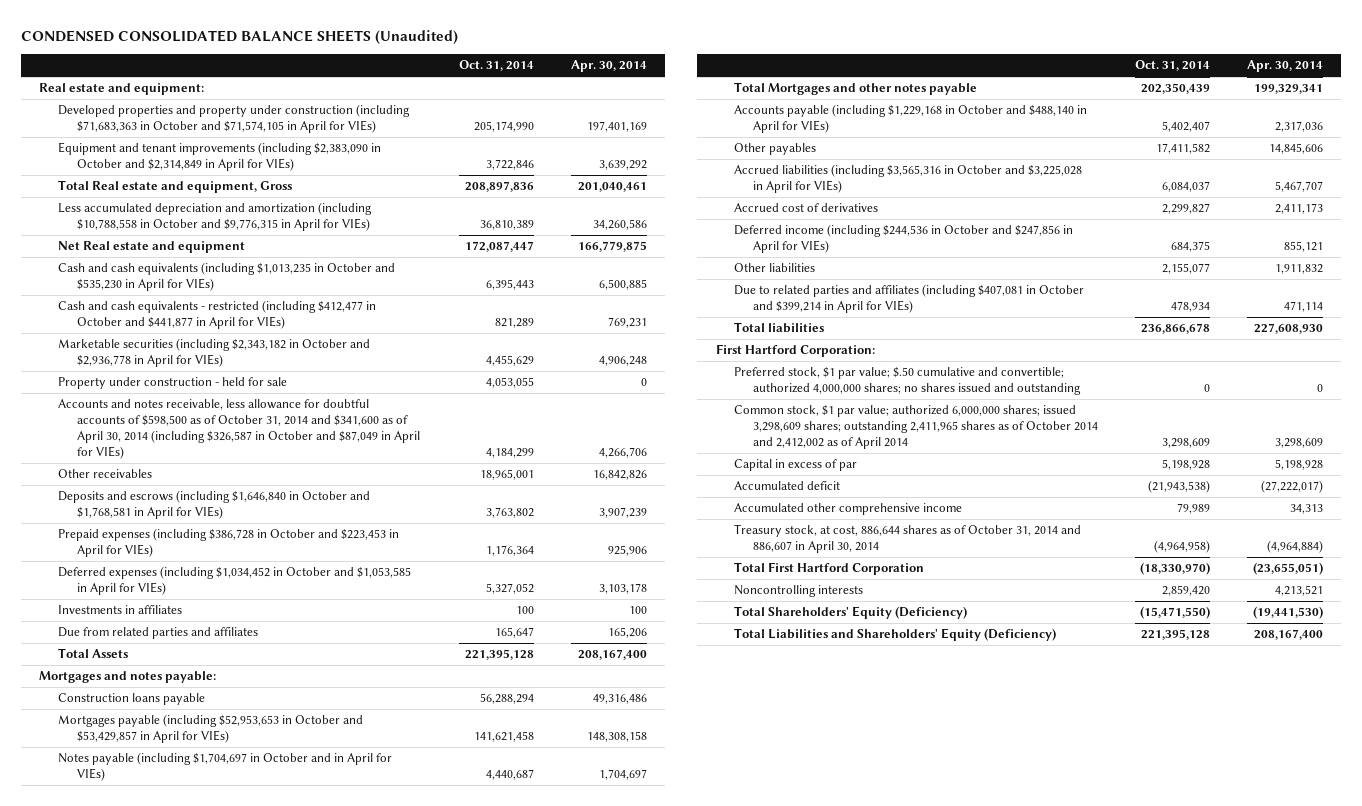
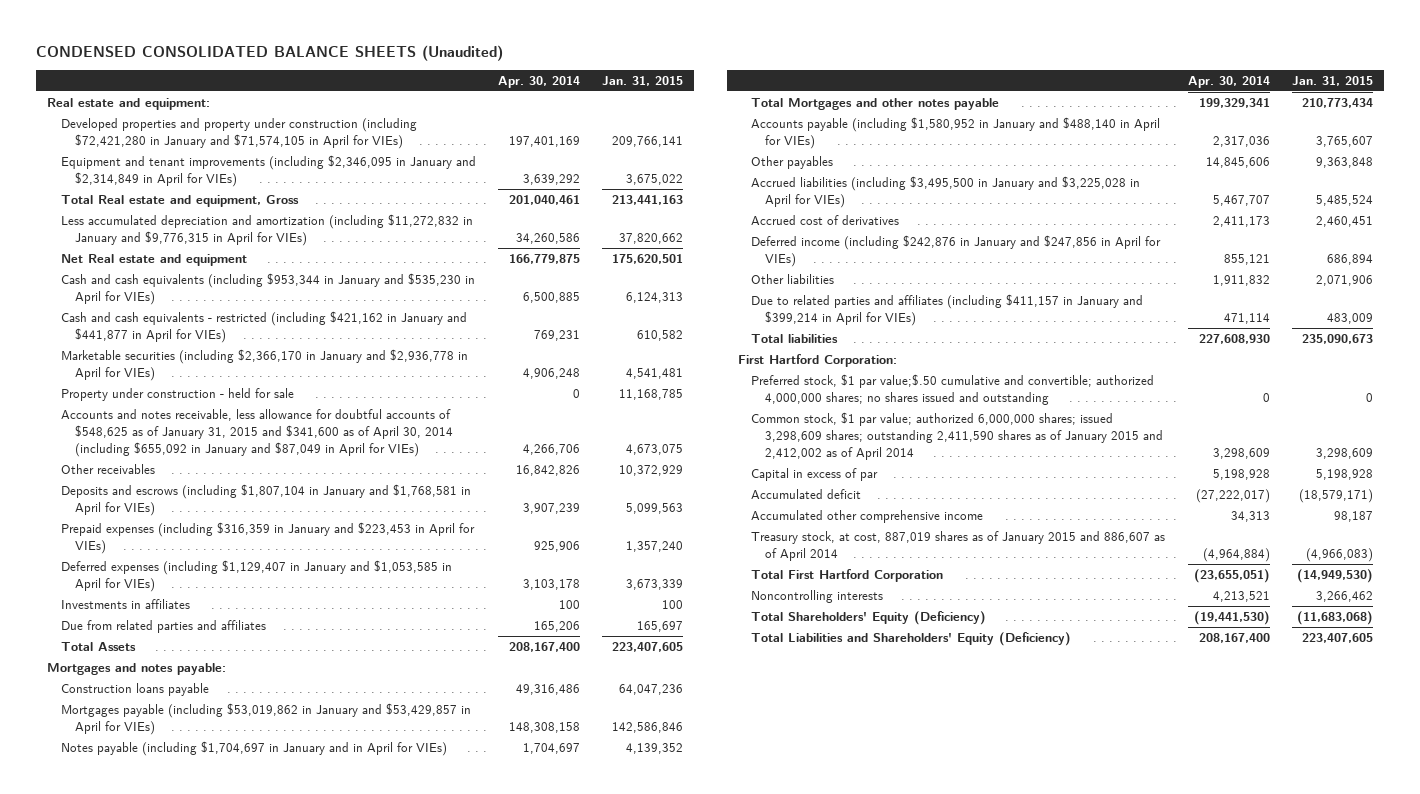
[458,60,534,72] Oct. 31, 2014 -> none
none -> [601,75,683,86] Jan. 31, 2015
[58,104,411,134] Developed properties and property under construction (including $71,683,363 in October and $71,574,105 in April for VIEs) -> [61,117,418,149] Developed properties and property under construction (including $72,421,280 in January and $71,574,105 in April for VIEs)
[58,142,382,172] Equipment and tenant improvements (including $2,383,090 in October and $2,314,849 in April for VIEs) -> [61,154,477,187] Equipment and tenant improvements (including $2,346,095 in January and $2,314,849 in April for VIEs)
[58,202,373,232] Less accumulated depreciation and amortization (including $10,788,558 in October and $9,776,315 in April for VIEs) -> [61,213,474,246] Less accumulated depreciation and amortization (including $11,272,832 in January and $9,776,315 in April for VIEs)
[58,262,396,292] Cash and cash equivalents (including $1,013,235 in October and $535,230 in April for VIEs) -> [61,272,476,305] Cash and cash equivalents (including $953,344 in January and $535,230 in April for VIEs)
[58,300,377,330] Cash and cash equivalents - restricted (including $412,477 in October and $441,877 in April for VIEs) -> [61,310,468,343] Cash and cash equivalents - restricted (including $421,162 in January and $441,877 in April for VIEs)
[58,338,371,368] Marketable securities (including $2,343,182 in October and $2,936,778 in April for VIEs) -> [61,348,469,381] Marketable securities (including $2,366,170 in January and $2,936,778 in April for VIEs)
[58,399,421,459] Accounts and notes receivable, less allowance for doubtful accounts of $598,500 as of October 31, 2014 and $341,600 as of April 30, 2014 (including $326,587 in October and $87,049 in April for VIEs) -> [61,408,454,457] Accounts and notes receivable, less allowance for doubtful accounts of $548,625 as of January 31, 2015 and $341,600 as of April 30, 2014 (including $655,092 in January and $87,049 in April for VIEs)
[58,490,371,520] Deposits and escrows (including $1,646,840 in October and $1,768,581 in April for VIEs) -> [61,483,472,516] Deposits and escrows (including $1,807,104 in January and $1,768,581 in April for VIEs)
[58,528,400,558] Prepaid expenses (including $386,728 in October and $223,453 in April for VIEs) -> [61,521,476,554] Prepaid expenses (including $316,359 in January and $223,453 in April for VIEs)
[58,566,412,596] Deferred expenses (including $1,034,452 in October and $1,053,585 in April for VIEs) -> [61,559,453,592] Deferred expenses (including $1,129,407 in January and $1,053,585 in April for VIEs)
[58,714,364,744] Mortgages payable (including $52,953,653 in October and $53,429,857 in April for VIEs) -> [61,702,472,735] Mortgages payable (including $53,019,862 in January and $53,429,857 in April for VIEs)
[58,752,393,782] Notes payable (including $1,704,697 in October and in April for VIEs) -> [61,740,448,756] Notes payable (including $1,704,697 in January and in April for VIEs)
[734,104,1088,134] Accounts payable (including $1,229,168 in October and $488,140 in April for VIEs) -> [751,116,1161,149] Accounts payable (including $1,580,952 in January and $488,140 in April for VIEs)
[734,164,1083,194] Accrued liabilities (including $3,565,316 in October and $3,225,028 in April for VIEs) -> [751,175,1141,208] Accrued liabilities (including $3,495,500 in January and $3,225,028 in April for VIEs)
[734,224,1074,254] Deferred income (including $244,536 in October and $247,856 in April for VIEs) -> [751,234,1162,267] Deferred income (including $242,876 in January and $247,856 in April for VIEs)
[734,284,1085,314] Due to related parties and affiliates (including $407,081 in October and $399,214 in April for VIEs) -> [751,293,1144,326] Due to related parties and affiliates (including $411,157 in January and $399,214 in April for VIEs)
[734,367,1082,396] Preferred stock, $1 par value; $.50 cumulative and convertible; authorized 4,000,000 shares; no shares issued and outstanding -> [751,373,1155,405] Preferred stock, $1 par value;$.50 cumulative and convertible; authorized 4,000,000 shares; no shares issued and outstanding
[734,405,1099,449] Common stock, $1 par value; authorized 6,000,000 shares; issued 3,298,609 shares; outstanding 2,411,965 shares as of October 2014 and 2,412,002 as of April 2014 -> [751,411,1164,460] Common stock, $1 par value; authorized 6,000,000 shares; issued 3,298,609 shares; outstanding 2,411,590 shares as of January 2015 and 2,412,002 as of April 2014
[734,524,1082,554] Treasury stock, at cost, 886,644 shares as of October 31, 2014 and 886,607 in April 30, 2014 -> [751,530,1166,561] Treasury stock, at cost, 887,019 shares as of January 2015 and 886,607 as of April 2014

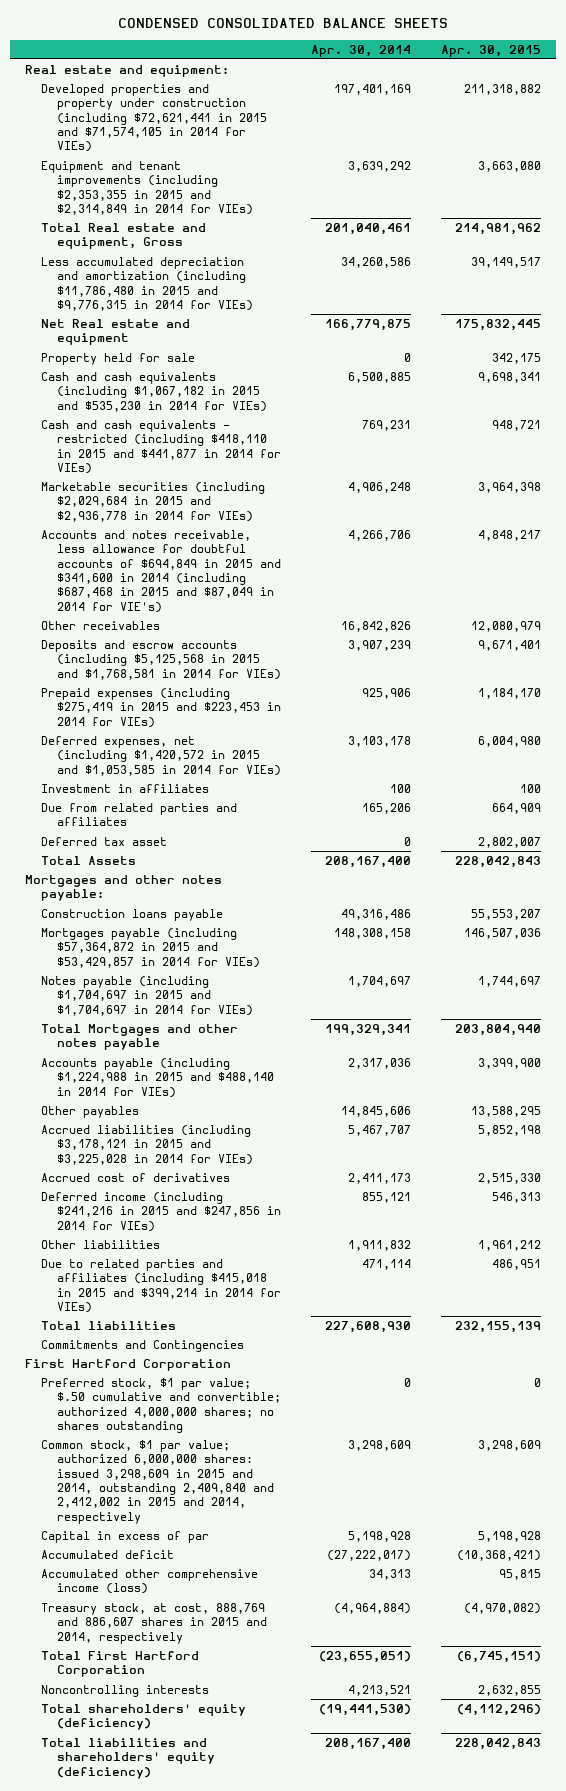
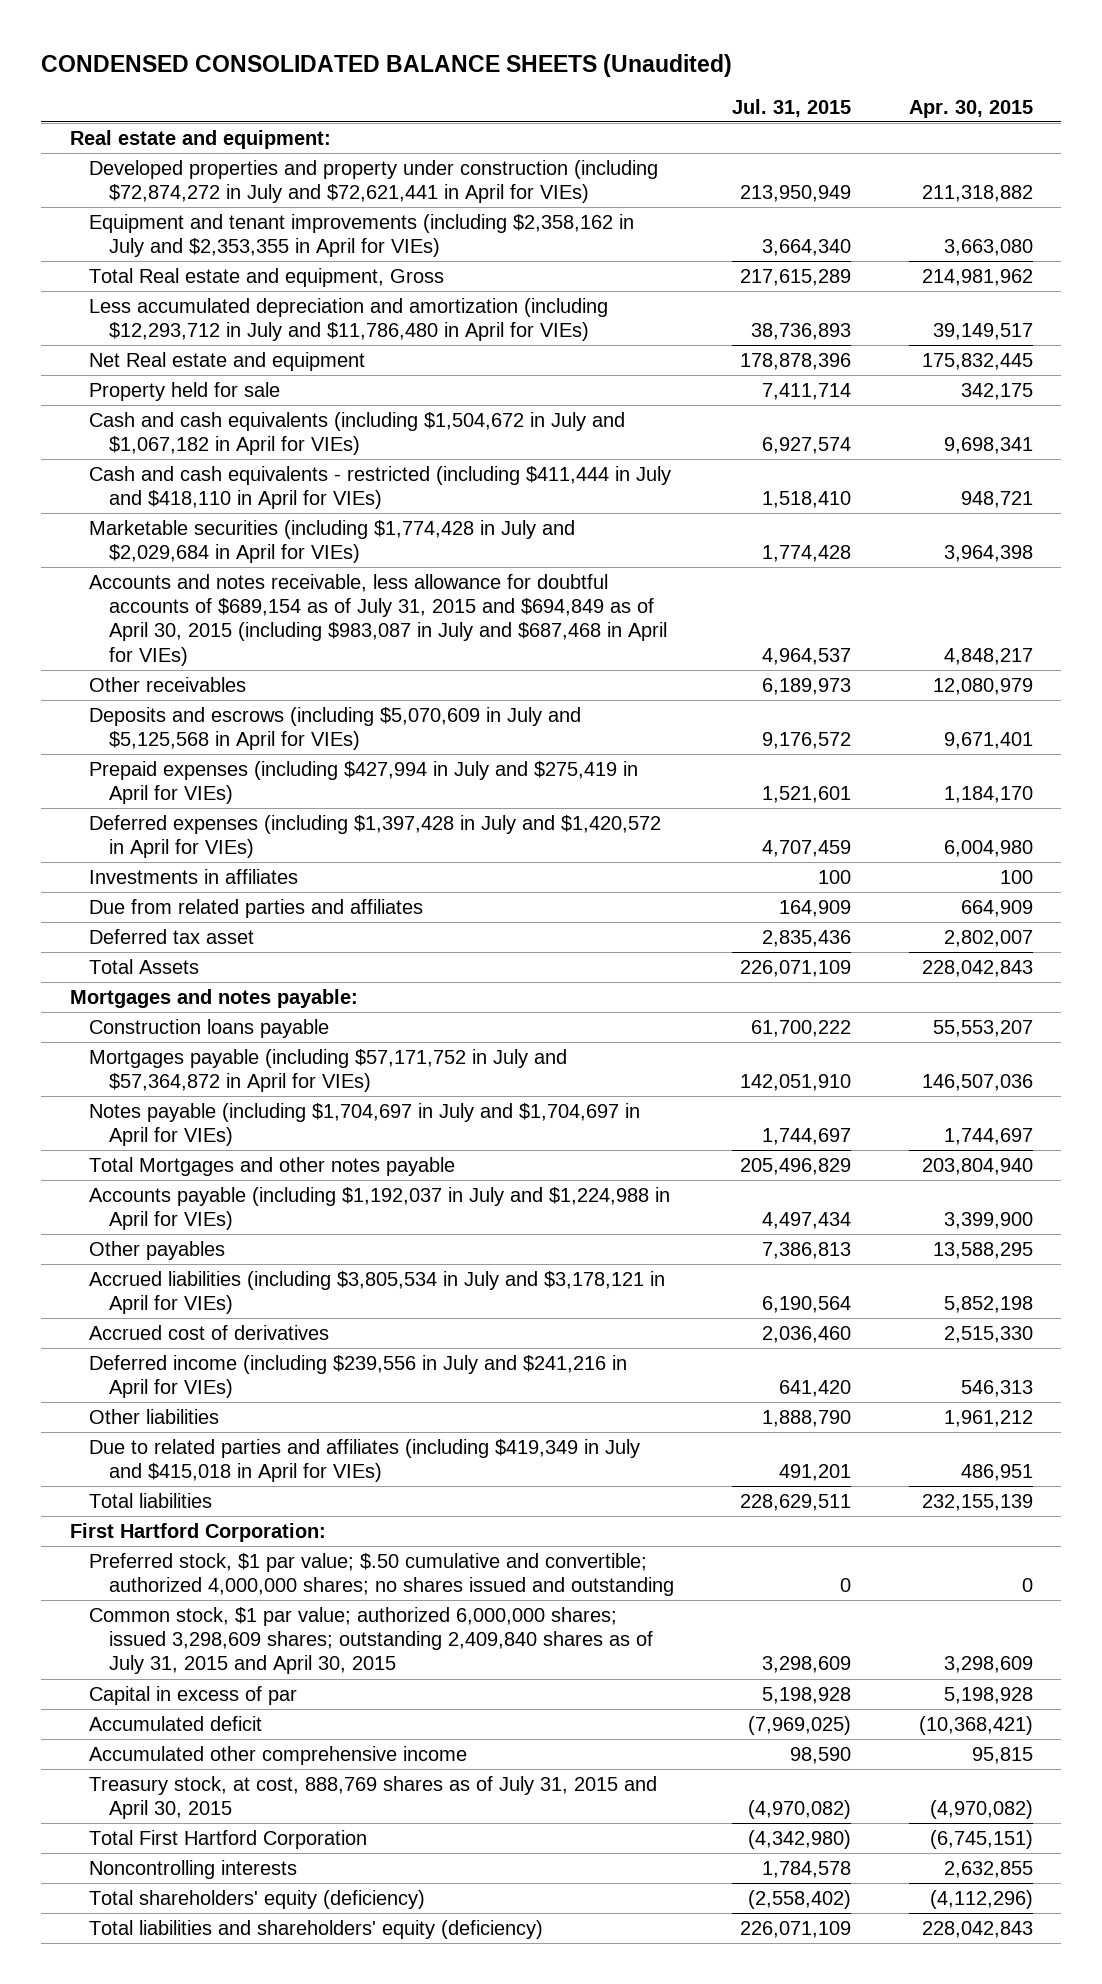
[118,18,449,29] CONDENSED CONSOLIDATED BALANCE SHEETS -> [40,53,732,77] CONDENSED CONSOLIDATED BALANCE SHEETS (Unaudited)
[310,44,411,57] Apr. 30, 2014 -> none
none -> [731,98,851,117] Jul. 31, 2015
[41,84,267,153] Developed properties and property under construction (including $72,621,441 in 2015 and $71,574,105 in 2014 for VIEs) -> [89,159,659,204] Developed properties and property under construction (including $72,874,272 in July and $72,621,441 in April for VIEs)
[41,161,253,216] Equipment and tenant improvements (including $2,353,355 in 2015 and $2,314,849 in 2014 for VIEs) -> [89,213,635,258] Equipment and tenant improvements (including $2,358,162 in July and $2,353,355 in April for VIEs)
[41,257,253,312] Less accumulated depreciation and amortization (including $11,786,480 in 2015 and $9,776,315 in 2014 for VIEs) -> [89,297,609,342] Less accumulated depreciation and amortization (including $12,293,712 in July and $11,786,480 in April for VIEs)
[41,372,267,412] Cash and cash equivalents (including $1,067,182 in 2015 and $535,230 in 2014 for VIEs) -> [89,411,626,456] Cash and cash equivalents (including $1,504,672 in July and $1,067,182 in April for VIEs)
[41,420,281,475] Cash and cash equivalents - restricted (including $418,110 in 2015 and $441,877 in 2014 for VIEs) -> [89,465,672,510] Cash and cash equivalents - restricted (including $411,444 in July and $418,110 in April for VIEs)
[41,482,266,522] Marketable securities (including $2,029,684 in 2015 and $2,936,778 in 2014 for VIEs) -> [89,519,576,564] Marketable securities (including $1,774,428 in July and $2,029,684 in April for VIEs)
[41,530,281,613] Accounts and notes receivable, less allowance for doubtful accounts of $694,849 in 2015 and $341,600 in 2014 (including $687,468 in 2015 and $87,049 in 2014 for VIE's) -> [89,573,667,666] Accounts and notes receivable, less allowance for doubtful accounts of $689,154 as of July 31, 2015 and $694,849 as of April 30, 2015 (including $983,087 in July and $687,468 in April for VIEs)
[41,640,281,680] Deposits and escrow accounts (including $5,125,568 in 2015 and $1,768,581 in 2014 for VIEs) -> [89,706,582,751] Deposits and escrows (including $5,070,609 in July and $5,125,568 in April for VIEs)
[41,688,281,728] Prepaid expenses (including $275,419 in 2015 and $223,453 in 2014 for VIEs) -> [89,760,639,805] Prepaid expenses (including $427,994 in July and $275,419 in April for VIEs)
[41,736,281,776] Deferred expenses, net (including $1,420,572 in 2015 and $1,053,585 in 2014 for VIEs) -> [89,814,662,859] Deferred expenses (including $1,397,428 in July and $1,420,572 in April for VIEs)
[41,784,210,794] Investment in affiliates -> [89,868,299,884] Investments in affiliates
[25,875,223,902] Mortgages and other notes payable: -> [69,988,358,1008] Mortgages and notes payable:
[41,928,260,968] Mortgages payable (including $57,364,872 in 2015 and $53,429,857 in 2014 for VIEs) -> [89,1048,568,1093] Mortgages payable (including $57,171,752 in July and $57,364,872 in April for VIEs)
[41,976,253,1016] Notes payable (including $1,704,697 in 2015 and $1,704,697 in 2014 for VIEs) -> [89,1102,641,1147] Notes payable (including $1,704,697 in July and $1,704,697 in April for VIEs)
[41,1058,274,1098] Accounts payable (including $1,224,988 in 2015 and $488,140 in 2014 for VIEs) -> [89,1186,671,1231] Accounts payable (including $1,192,037 in July and $1,224,988 in April for VIEs)
[41,1125,253,1165] Accrued liabilities (including $3,178,121 in 2015 and $3,225,028 in 2014 for VIEs) -> [89,1270,666,1315] Accrued liabilities (including $3,805,534 in July and $3,178,121 in April for VIEs)
[41,1192,281,1232] Deferred income (including $241,216 in 2015 and $247,856 in 2014 for VIEs) -> [89,1354,628,1399] Deferred income (including $239,556 in July and $241,216 in April for VIEs)
[41,1259,281,1314] Due to related parties and affiliates (including $415,018 in 2015 and $399,214 in 2014 for VIEs) -> [89,1438,641,1483] Due to related parties and affiliates (including $419,349 in July and $415,018 in April for VIEs)
[41,1340,245,1353] Commitments and Contingencies -> none
[25,1359,232,1372] First Hartford Corporation -> [69,1522,326,1542] First Hartford Corporation:
[41,1378,281,1434] Preferred stock, $1 par value; $.50 cumulative and convertible; authorized 4,000,000 shares; no shares outstanding -> [89,1552,674,1597] Preferred stock, $1 par value; $.50 cumulative and convertible; authorized 4,000,000 shares; no shares issued and outstanding
[41,1440,274,1524] Common stock, $1 par value; authorized 6,000,000 shares: issued 3,298,609 in 2015 and 2014, outstanding 2,409,840 and 2,412,002 in 2015 and 2014, respectively -> [89,1606,653,1675] Common stock, $1 par value; authorized 6,000,000 shares; issued 3,298,609 shares; outstanding 2,409,840 shares as of July 31, 2015 and April 30, 2015
[41,1569,259,1595] Accumulated other comprehensive income (loss) -> [89,1745,468,1765] Accumulated other comprehensive income
[41,1603,267,1644] Treasury stock, at cost, 888,769 and 886,607 shares in 2015 and 2014, respectively -> [89,1775,658,1820] Treasury stock, at cost, 888,769 shares as of July 31, 2015 and April 30, 2015

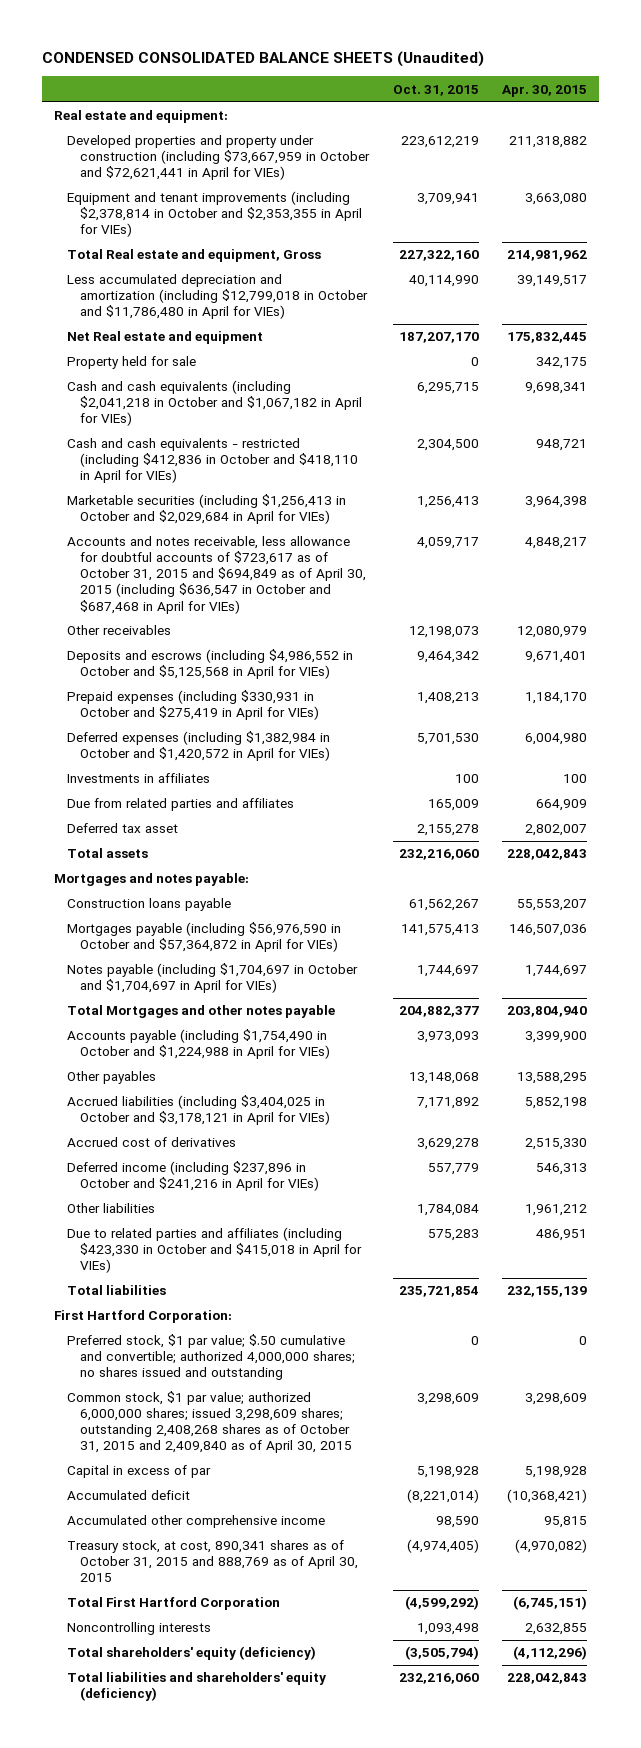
[731,98,851,117] Jul. 31, 2015 -> none
none -> [392,84,479,96] Oct. 31, 2015
[89,159,659,204] Developed properties and property under construction (including $72,874,272 in July and $72,621,441 in April for VIEs) -> [66,135,371,181] Developed properties and property under construction (including $73,667,959 in October and $72,621,441 in April for VIEs)
[89,213,635,258] Equipment and tenant improvements (including $2,358,162 in July and $2,353,355 in April for VIEs) -> [66,191,363,238] Equipment and tenant improvements (including $2,378,814 in October and $2,353,355 in April for VIEs)
[89,297,609,342] Less accumulated depreciation and amortization (including $12,293,712 in July and $11,786,480 in April for VIEs) -> [66,274,369,320] Less accumulated depreciation and amortization (including $12,799,018 in October and $11,786,480 in April for VIEs)
[89,411,626,456] Cash and cash equivalents (including $1,504,672 in July and $1,067,182 in April for VIEs) -> [66,380,363,427] Cash and cash equivalents (including $2,041,218 in October and $1,067,182 in April for VIEs)
[89,465,672,510] Cash and cash equivalents - restricted (including $411,444 in July and $418,110 in April for VIEs) -> [66,438,359,484] Cash and cash equivalents - restricted (including $412,836 in October and $418,110 in April for VIEs)
[89,519,576,564] Marketable securities (including $1,774,428 in July and $2,029,684 in April for VIEs) -> [66,494,346,525] Marketable securities (including $1,256,413 in October and $2,029,684 in April for VIEs)
[89,573,667,666] Accounts and notes receivable, less allowance for doubtful accounts of $689,154 as of July 31, 2015 and $694,849 as of April 30, 2015 (including $983,087 in July and $687,468 in April for VIEs) -> [66,536,367,614] Accounts and notes receivable, less allowance for doubtful accounts of $723,617 as of October 31, 2015 and $694,849 as of April 30, 2015 (including $636,547 in October and $687,468 in April for VIEs)
[89,706,582,751] Deposits and escrows (including $5,070,609 in July and $5,125,568 in April for VIEs) -> [66,649,353,680] Deposits and escrows (including $4,986,552 in October and $5,125,568 in April for VIEs)
[89,760,639,805] Prepaid expenses (including $427,994 in July and $275,419 in April for VIEs) -> [66,690,320,721] Prepaid expenses (including $330,931 in October and $275,419 in April for VIEs)
[89,814,662,859] Deferred expenses (including $1,397,428 in July and $1,420,572 in April for VIEs) -> [66,731,331,762] Deferred expenses (including $1,382,984 in October and $1,420,572 in April for VIEs)
[89,958,200,974] Total Assets -> [66,848,148,859] Total assets
[89,1048,568,1093] Mortgages payable (including $57,171,752 in July and $57,364,872 in April for VIEs) -> [66,922,341,953] Mortgages payable (including $56,976,590 in October and $57,364,872 in April for VIEs)
[89,1102,641,1147] Notes payable (including $1,704,697 in July and $1,704,697 in April for VIEs) -> [66,963,358,994] Notes payable (including $1,704,697 in October and $1,704,697 in April for VIEs)
[89,1186,671,1231] Accounts payable (including $1,192,037 in July and $1,224,988 in April for VIEs) -> [66,1029,331,1060] Accounts payable (including $1,754,490 in October and $1,224,988 in April for VIEs)
[89,1270,666,1315] Accrued liabilities (including $3,805,534 in July and $3,178,121 in April for VIEs) -> [66,1095,331,1126] Accrued liabilities (including $3,404,025 in October and $3,178,121 in April for VIEs)
[89,1354,628,1399] Deferred income (including $239,556 in July and $241,216 in April for VIEs) -> [66,1161,320,1192] Deferred income (including $237,896 in October and $241,216 in April for VIEs)
[89,1438,641,1483] Due to related parties and affiliates (including $419,349 in July and $415,018 in April for VIEs) -> [66,1227,363,1274] Due to related parties and affiliates (including $423,330 in October and $415,018 in April for VIEs)
[89,1606,653,1675] Common stock, $1 par value; authorized 6,000,000 shares; issued 3,298,609 shares; outstanding 2,409,840 shares as of July 31, 2015 and April 30, 2015 -> [66,1391,353,1454] Common stock, $1 par value; authorized 6,000,000 shares; issued 3,298,609 shares; outstanding 2,408,268 shares as of October 31, 2015 and 2,409,840 as of April 30, 2015
[89,1775,658,1820] Treasury stock, at cost, 888,769 shares as of July 31, 2015 and April 30, 2015 -> [66,1540,359,1583] Treasury stock, at cost, 890,341 shares as of October 31, 2015 and 888,769 as of April 30, 2015

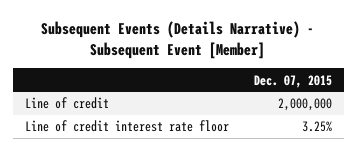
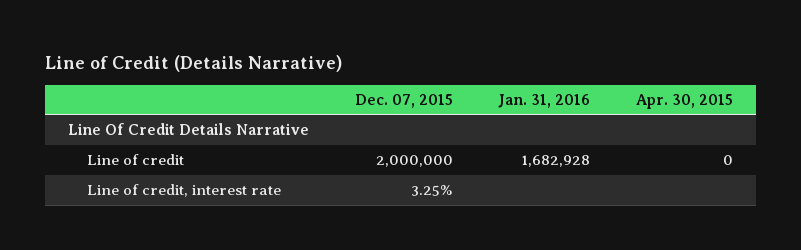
[41,20,315,59] Subsequent Events (Details Narrative) - Subsequent Event [Member] -> [44,54,342,72] Line of Credit (Details Narrative)
none -> [498,93,591,108] Jan. 31, 2016
none -> [636,93,734,109] Apr. 30, 2015
none -> [67,123,309,136] Line Of Credit Details Narrative
[24,120,229,133] Line of credit interest rate floor -> [86,184,281,198] Line of credit, interest rate

